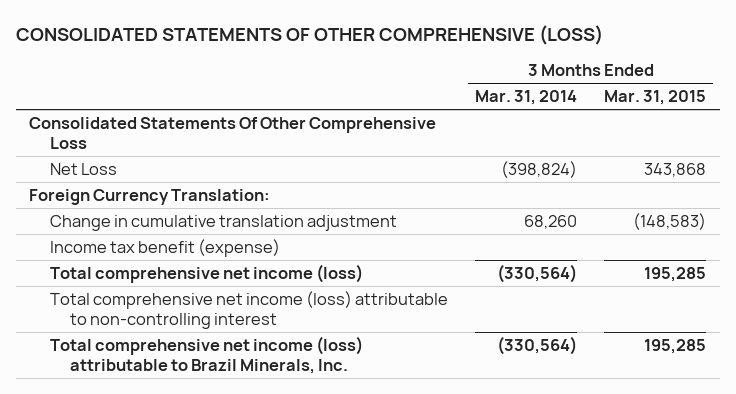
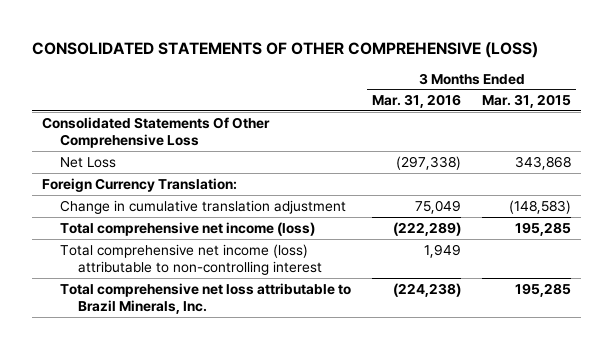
[475,90,578,106] Mar. 31, 2014 -> none
none -> [372,94,462,109] Mar. 31, 2016
[49,238,280,257] Income tax benefit (expense) -> none
[49,335,363,374] Total comprehensive net income (loss) attributable to Brazil Minerals, Inc. -> [60,282,352,315] Total comprehensive net loss attributable to Brazil Minerals, Inc.

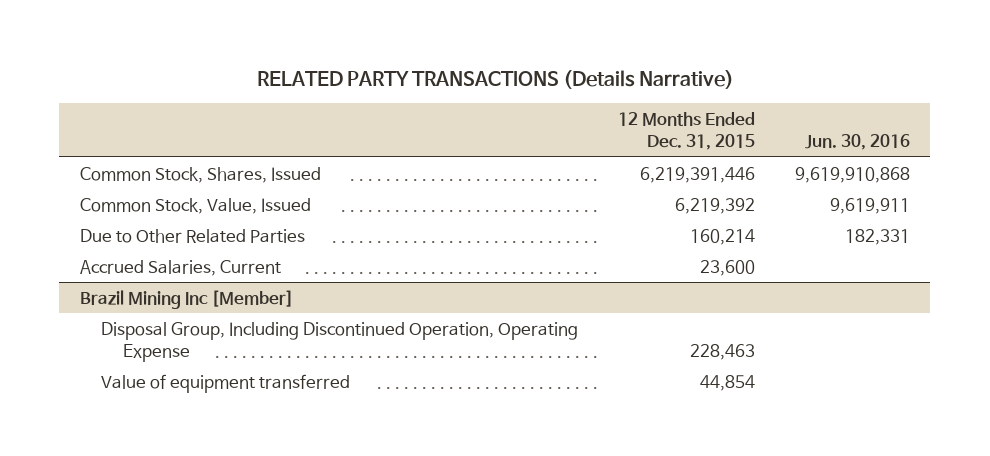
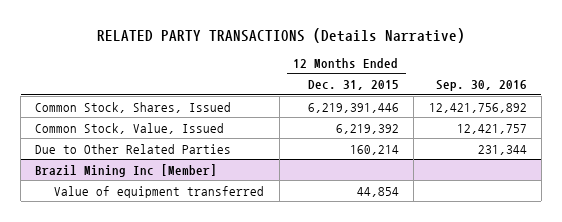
[805,134,911,151] Jun. 30, 2016 -> none
none -> [435,80,527,92] Sep. 30, 2016
[79,259,281,276] Accrued Salaries, Current -> none
[101,321,579,363] Disposal Group, Including Discontinued Operation, Operating Expense -> none

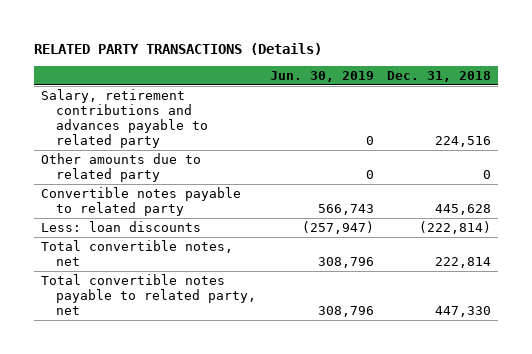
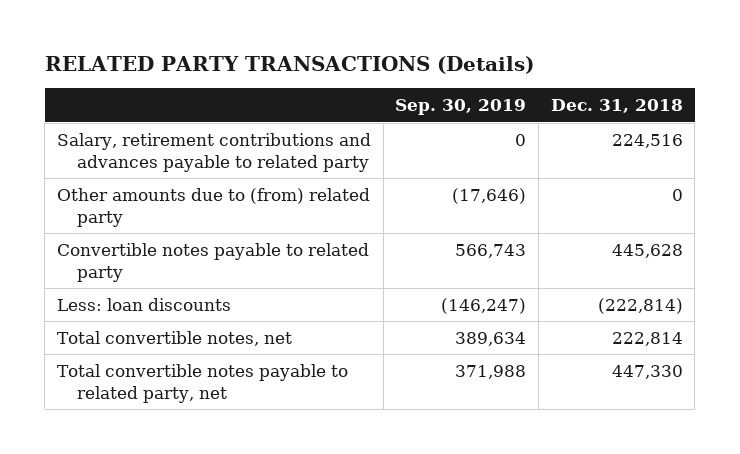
[269,70,374,82] Jun. 30, 2019 -> none
none -> [395,99,527,116] Sep. 30, 2019
[41,152,202,183] Other amounts due to related party -> [57,187,371,227] Other amounts due to (from) related party

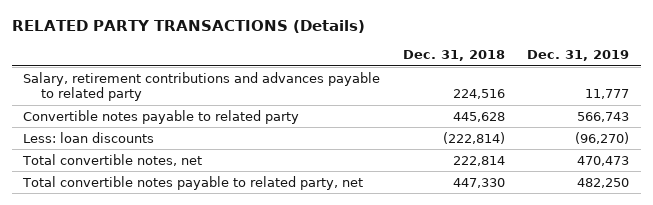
[395,99,527,116] Sep. 30, 2019 -> none
none -> [527,50,630,62] Dec. 31, 2019
[57,187,371,227] Other amounts due to (from) related party -> none

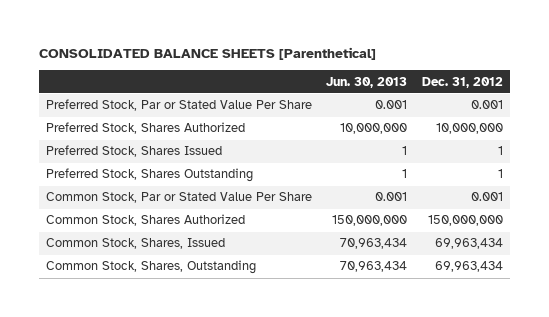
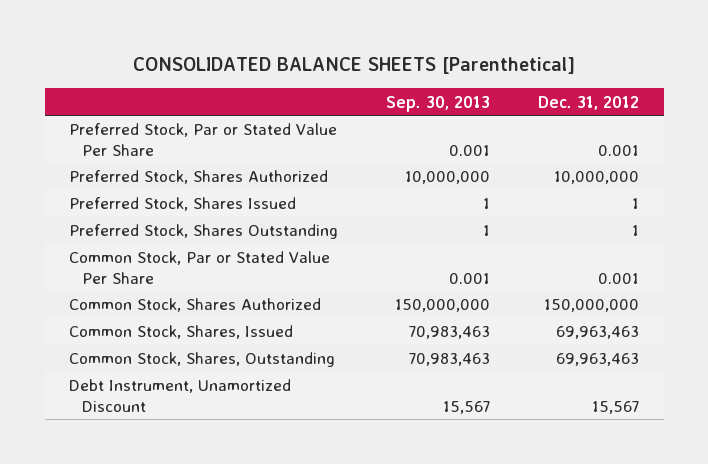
[326,76,408,88] Jun. 30, 2013 -> none
none -> [386,95,491,112] Sep. 30, 2013
[434,238,503,250] 69,963,434 -> [556,326,640,340] 69,963,463
[434,261,503,273] 69,963,434 -> [556,353,640,367] 69,963,463
none -> [68,379,291,412] Debt Instrument, Unamortized Discount

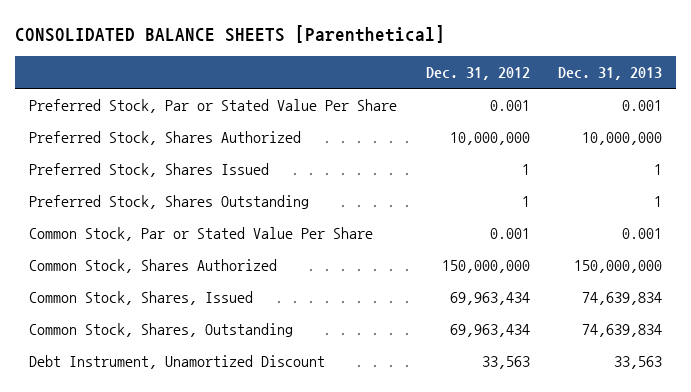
[386,95,491,112] Sep. 30, 2013 -> none
none -> [558,67,663,81] Dec. 31, 2013
[556,326,640,340] 69,963,463 -> [449,292,530,306] 69,963,434
[556,353,640,367] 69,963,463 -> [449,324,530,338] 69,963,434
[592,400,640,414] 15,567 -> [481,356,530,370] 33,563

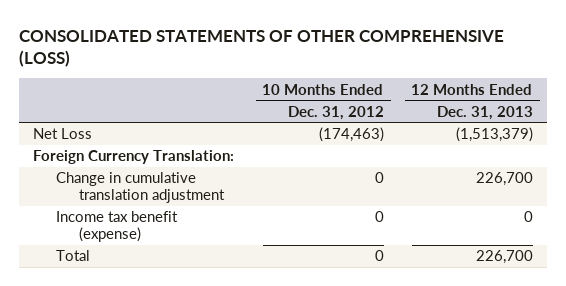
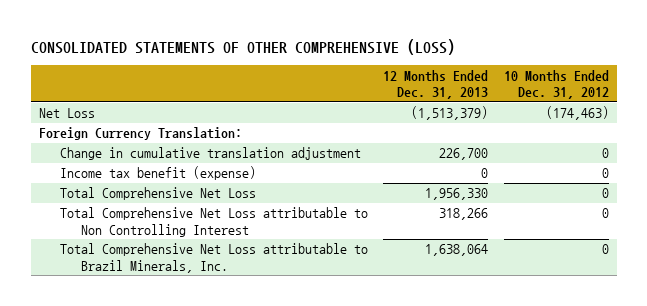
[56,250,91,262] Total -> [59,187,256,201] Total Comprehensive Net Loss
[475,250,533,265] 226,700 -> [425,188,489,201] 1,956,330
none -> [59,207,368,237] Total Comprehensive Net Loss attributable to Non Controlling Interest
none -> [59,243,368,273] Total Comprehensive Net Loss attributable to Brazil Minerals, Inc.

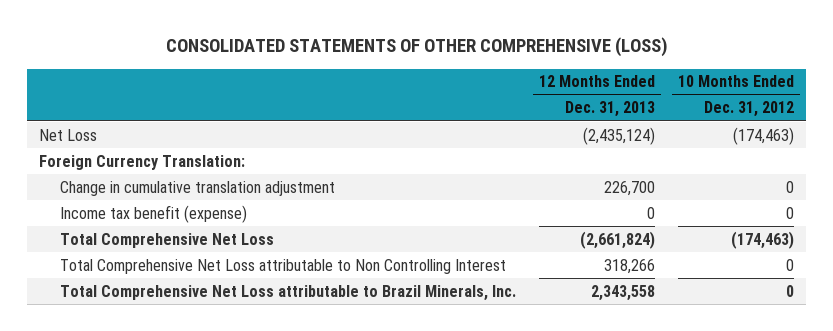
[411,106,489,121] (1,513,379) -> [583,126,656,145] (2,435,124)
[425,188,489,201] 1,956,330 -> [580,230,656,249] (2,661,824)
[601,188,609,199] 0 -> [731,230,795,249] (174,463)
[425,244,489,257] 1,638,064 -> [591,284,656,301] 2,343,558

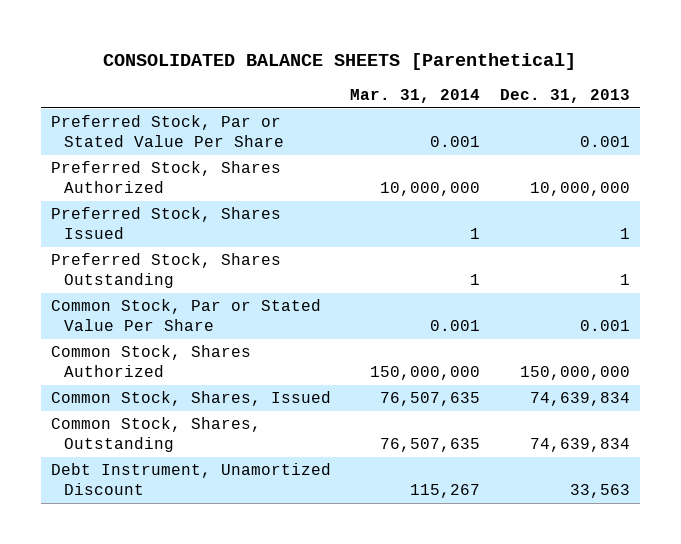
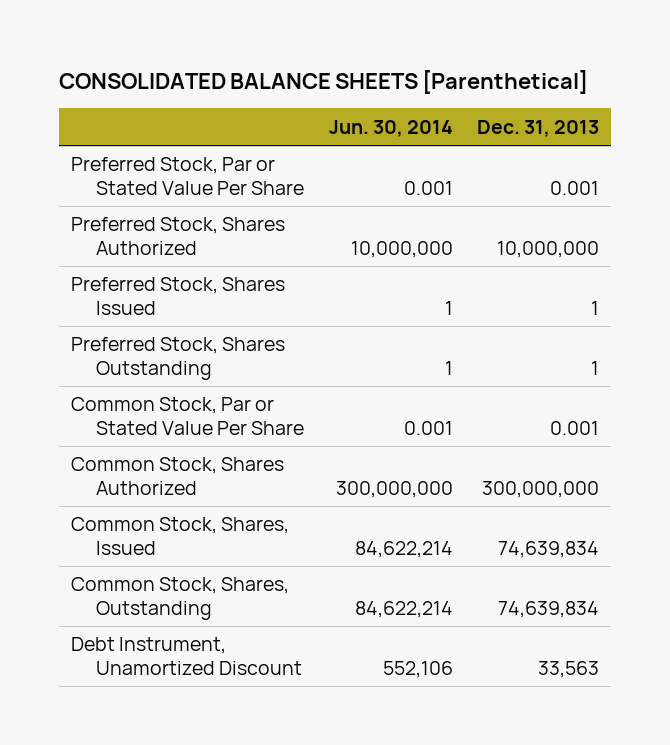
[350,89,481,104] Mar. 31, 2014 -> none
none -> [328,119,453,137] Jun. 30, 2014
[520,366,631,381] 150,000,000 -> [481,481,599,499] 300,000,000

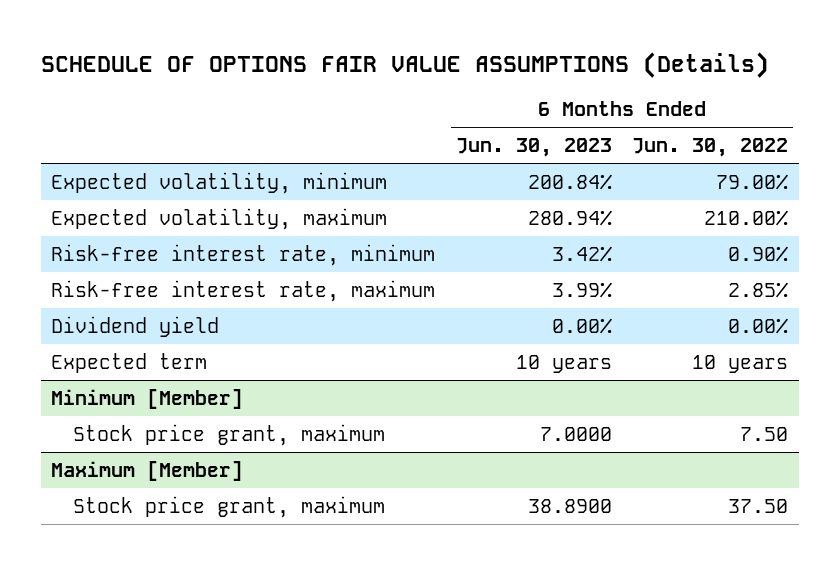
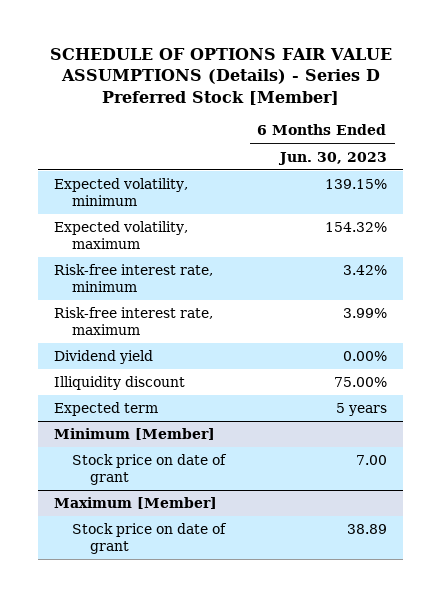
[40,51,769,78] SCHEDULE OF OPTIONS FAIR VALUE ASSUMPTIONS (Details) -> [49,47,392,106] SCHEDULE OF OPTIONS FAIR VALUE ASSUMPTIONS (Details) - Series D Preferred Stock [Member]
[632,138,789,158] Jun. 30, 2022 -> none
[527,173,612,190] 200.84% -> [324,179,387,190] 139.15%
[527,209,612,226] 280.94% -> [324,222,387,233] 154.32%
none -> [54,376,186,391] Illiquidity discount
[515,354,612,373] 10 years -> [335,403,387,417] 5 years
[73,423,386,446] Stock price grant, maximum -> [72,454,228,485] Stock price on date of grant
[539,426,612,441] 7.0000 -> [355,455,387,466] 7.00
[73,495,386,518] Stock price grant, maximum -> [72,523,228,554] Stock price on date of grant
[527,498,612,513] 38.8900 -> [346,524,387,535] 38.89

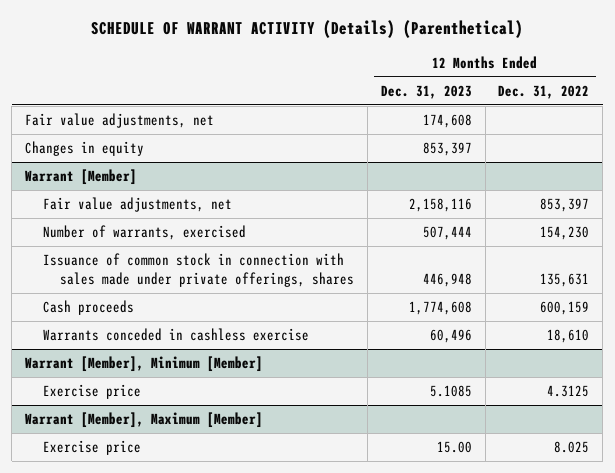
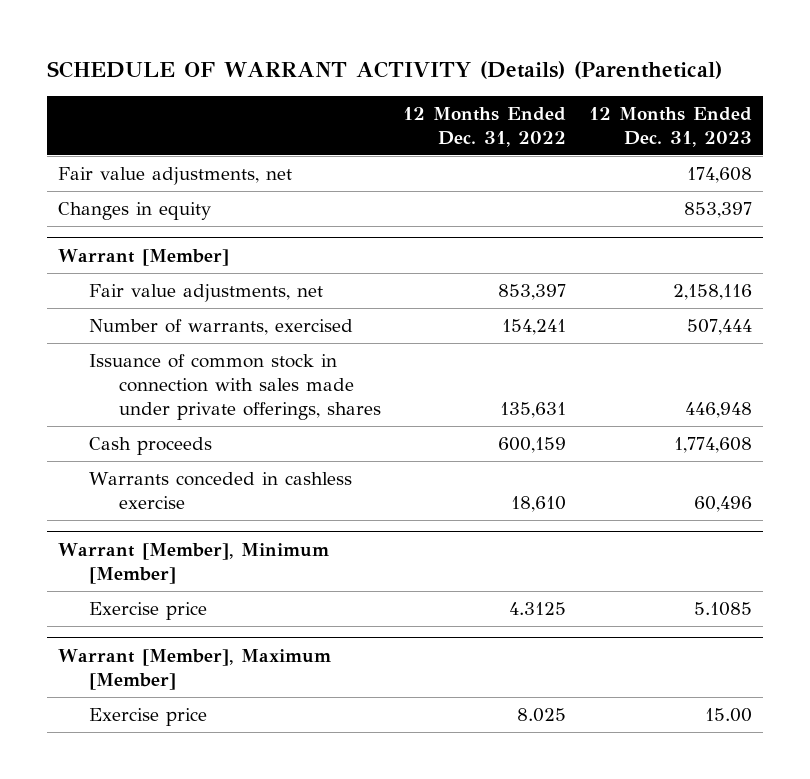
[540,226,590,241] 154,230 -> [502,318,567,335] 154,241

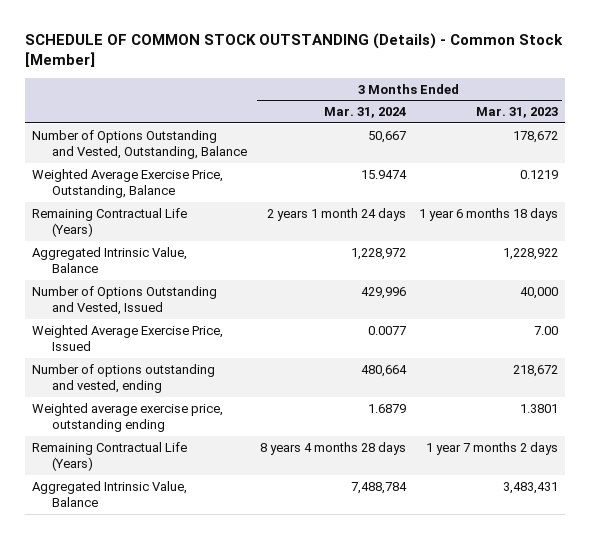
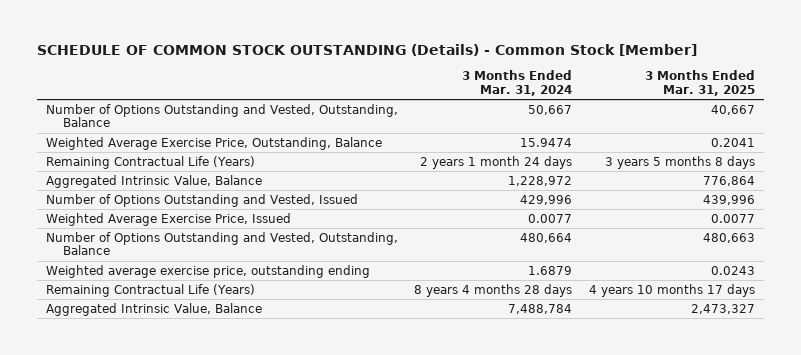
[476,107,559,119] Mar. 31, 2023 -> none
none -> [645,70,756,97] 3 Months Ended Mar. 31, 2025
[31,363,215,394] Number of options outstanding and vested, ending -> [45,231,398,256] Number of Options Outstanding and Vested, Outstanding, Balance

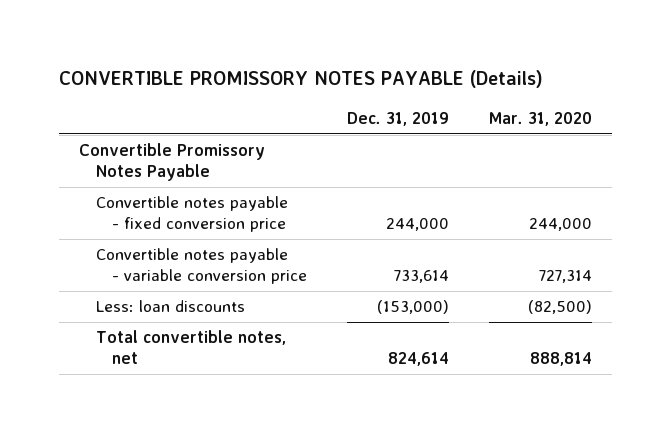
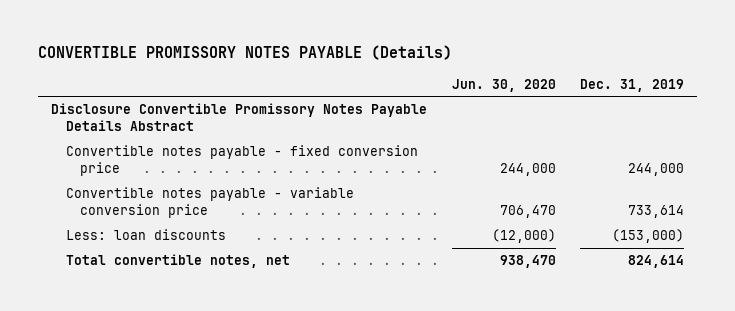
[489,111,593,126] Mar. 31, 2020 -> none
none -> [451,78,556,92] Jun. 30, 2020
[79,143,266,182] Convertible Promissory Notes Payable -> [50,103,427,131] Disclosure Convertible Promissory Notes Payable Details Abstract

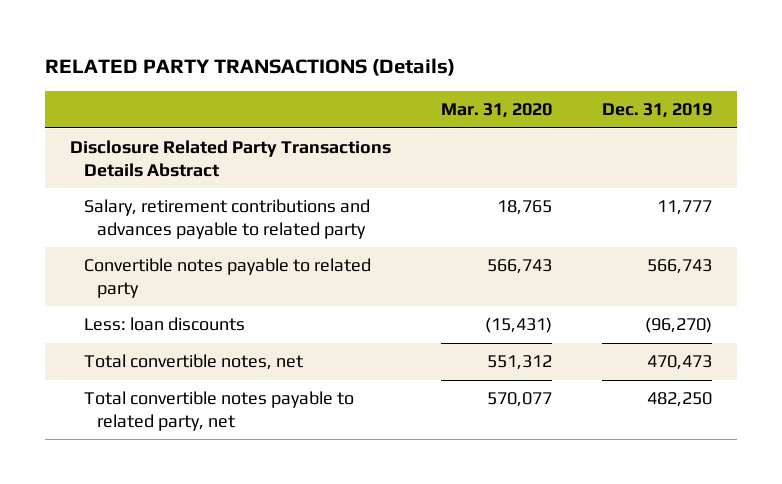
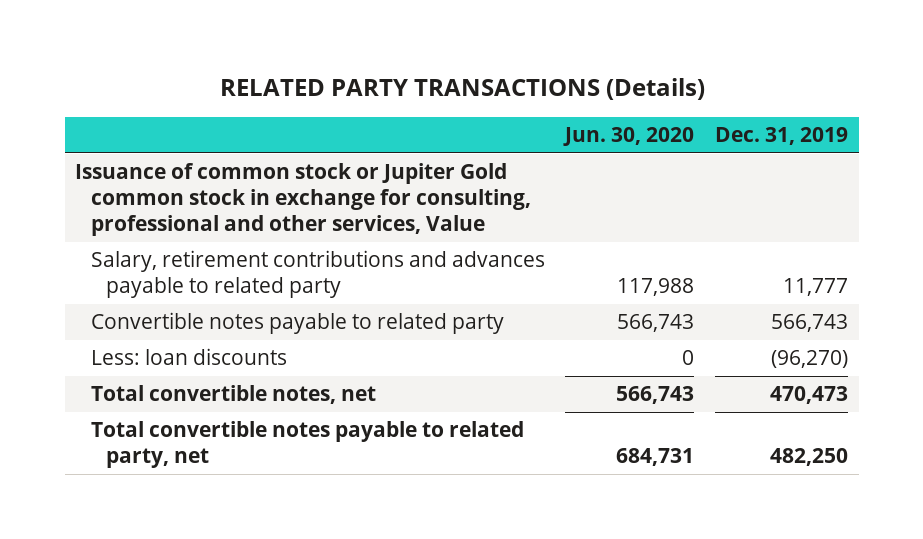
[441,103,553,119] Mar. 31, 2020 -> none
none -> [563,127,695,147] Jun. 30, 2020
[70,140,392,177] Disclosure Related Party Transactions Details Abstract -> [75,163,531,236] Issuance of common stock or Jupiter Gold common stock in exchange for consulting, professional and other services, Value

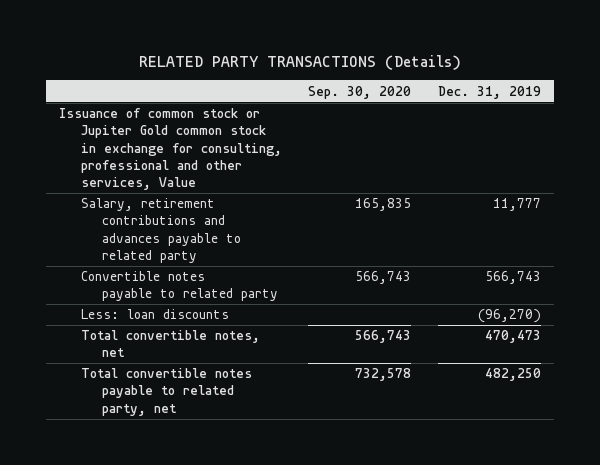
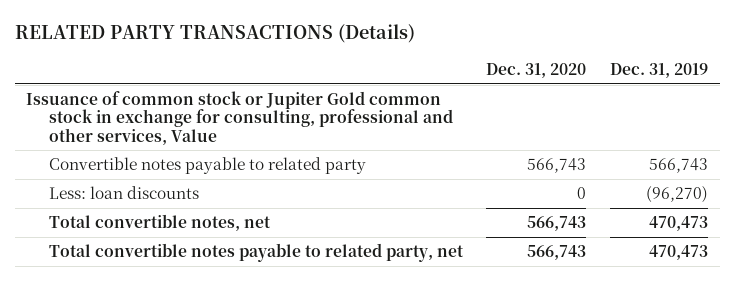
[308,85,412,99] Sep. 30, 2020 -> none
none -> [486,63,587,79] Dec. 31, 2020
[80,198,242,263] Salary, retirement contributions and advances payable to related party -> none
[485,368,542,382] 482,250 -> [648,245,708,261] 470,473

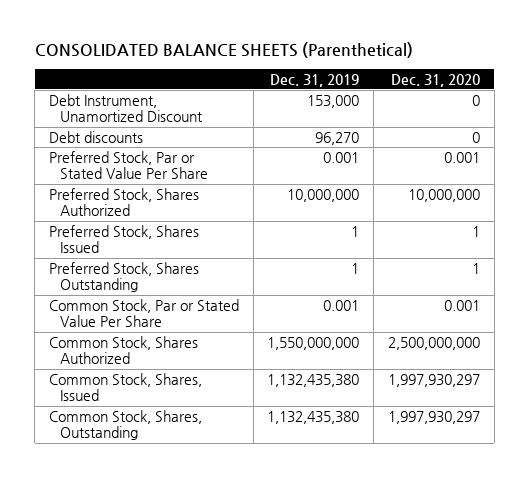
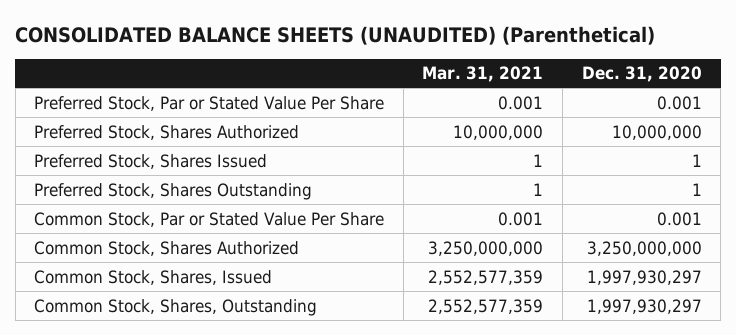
[34,42,413,59] CONSOLIDATED BALANCE SHEETS (Parenthetical) -> [15,25,656,45] CONSOLIDATED BALANCE SHEETS (UNAUDITED) (Parenthetical)
[270,73,360,87] Dec. 31, 2019 -> none
none -> [422,66,544,83] Mar. 31, 2021
[48,93,204,123] Debt Instrument, Unamortized Discount -> none
[48,130,143,143] Debt discounts -> none
[387,336,480,350] 2,500,000,000 -> [586,240,702,256] 3,250,000,000

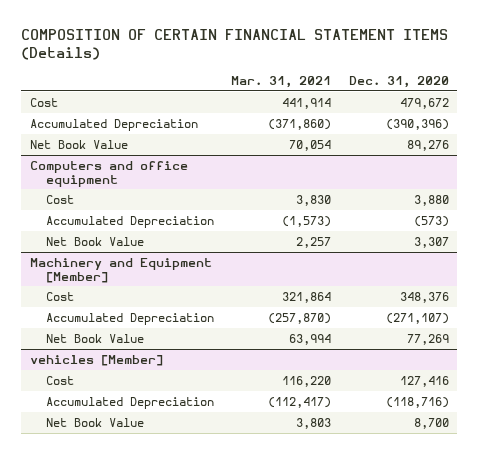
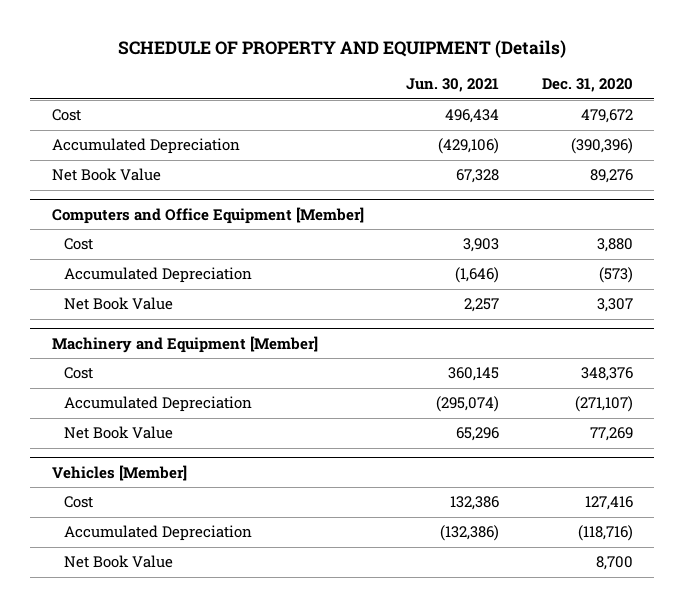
[21,28,449,61] COMPOSITION OF CERTAIN FINANCIAL STATEMENT ITEMS (Details) -> [118,39,567,58] SCHEDULE OF PROPERTY AND EQUIPMENT (Details)
[231,75,332,88] Mar. 31, 2021 -> none
none -> [406,78,500,93] Jun. 30, 2021
[29,160,188,187] Computers and office equipment -> [51,206,364,224] Computers and Office Equipment [Member]
[29,354,163,366] vehicles [Member] -> [51,464,187,481] Vehicles [Member]

